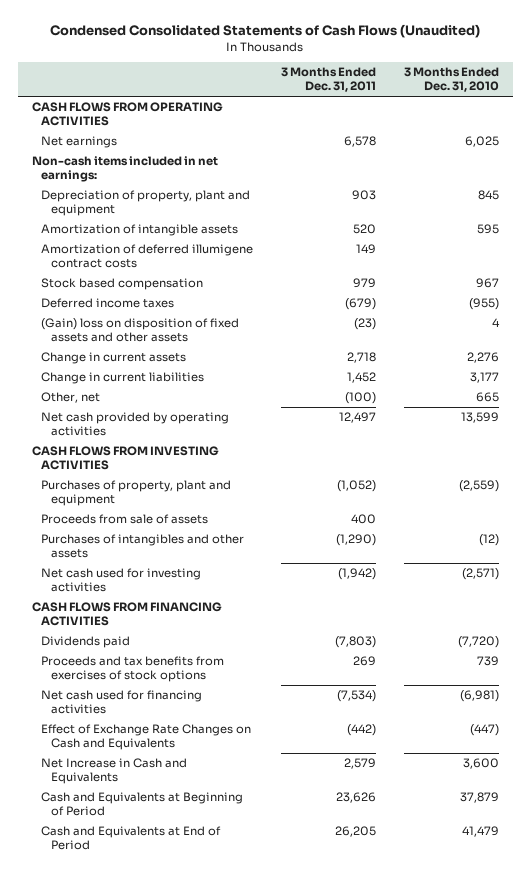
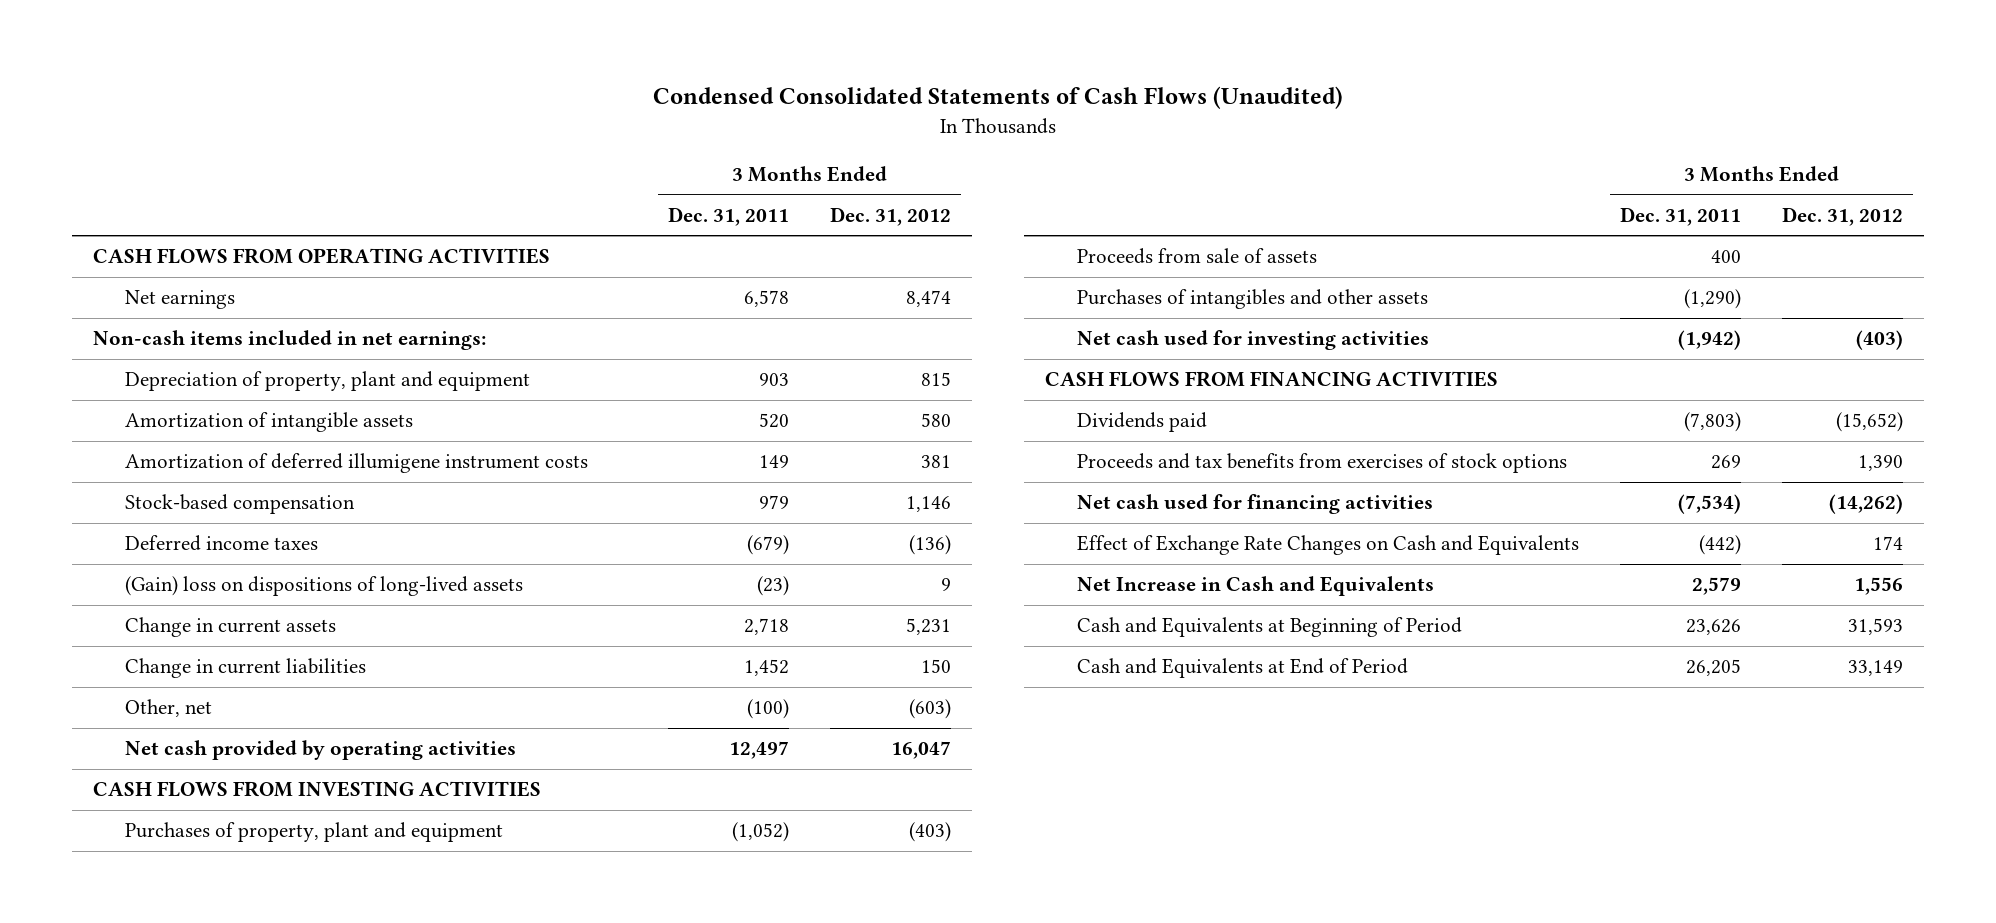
[403,67,499,93] 3 Months Ended Dec. 31, 2010 -> none
none -> [830,206,952,226] Dec. 31, 2012
[41,244,254,269] Amortization of deferred illumigene contract costs -> [124,453,588,474] Amortization of deferred illumigene instrument costs
[41,278,204,291] Stock based compensation -> [124,494,355,515] Stock-based compensation
[41,318,240,343] (Gain) loss on disposition of fixed assets and other assets -> [124,576,523,597] (Gain) loss on dispositions of long-lived assets

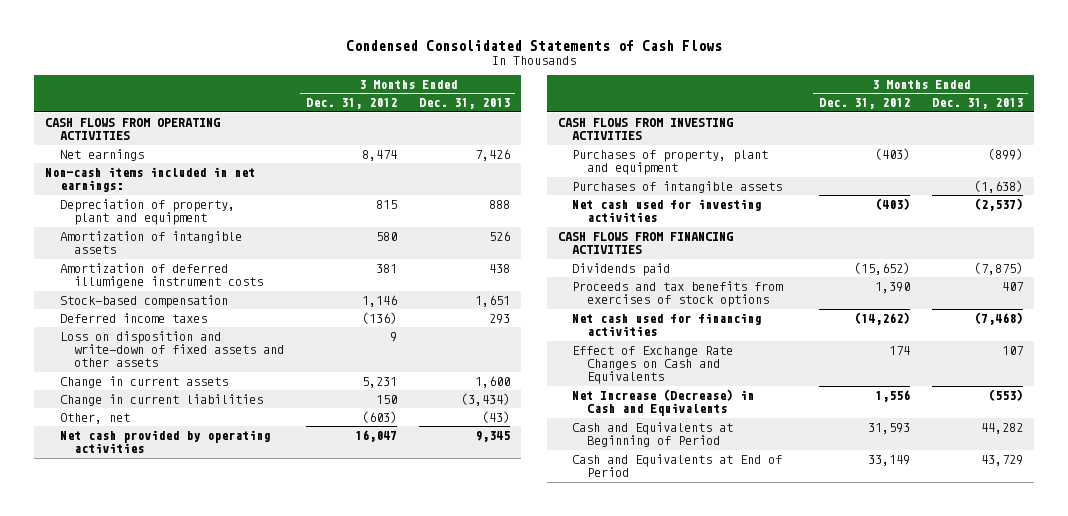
[652,86,1343,110] Condensed Consolidated Statements of Cash Flows (Unaudited) -> [345,39,722,51] Condensed Consolidated Statements of Cash Flows
[667,206,789,226] Dec. 31, 2011 -> none
none -> [418,98,510,110] Dec. 31, 2013
[124,576,523,597] (Gain) loss on dispositions of long-lived assets -> [59,330,284,368] Loss on disposition and write-down of fixed assets and other assets
[1076,248,1317,265] Proceeds from sale of assets -> none
[1076,289,1428,310] Purchases of intangibles and other assets -> [572,180,783,193] Purchases of intangible assets
[1076,576,1434,597] Net Increase in Cash and Equivalents -> [572,388,755,417] Net Increase (Decrease) in Cash and Equivalents

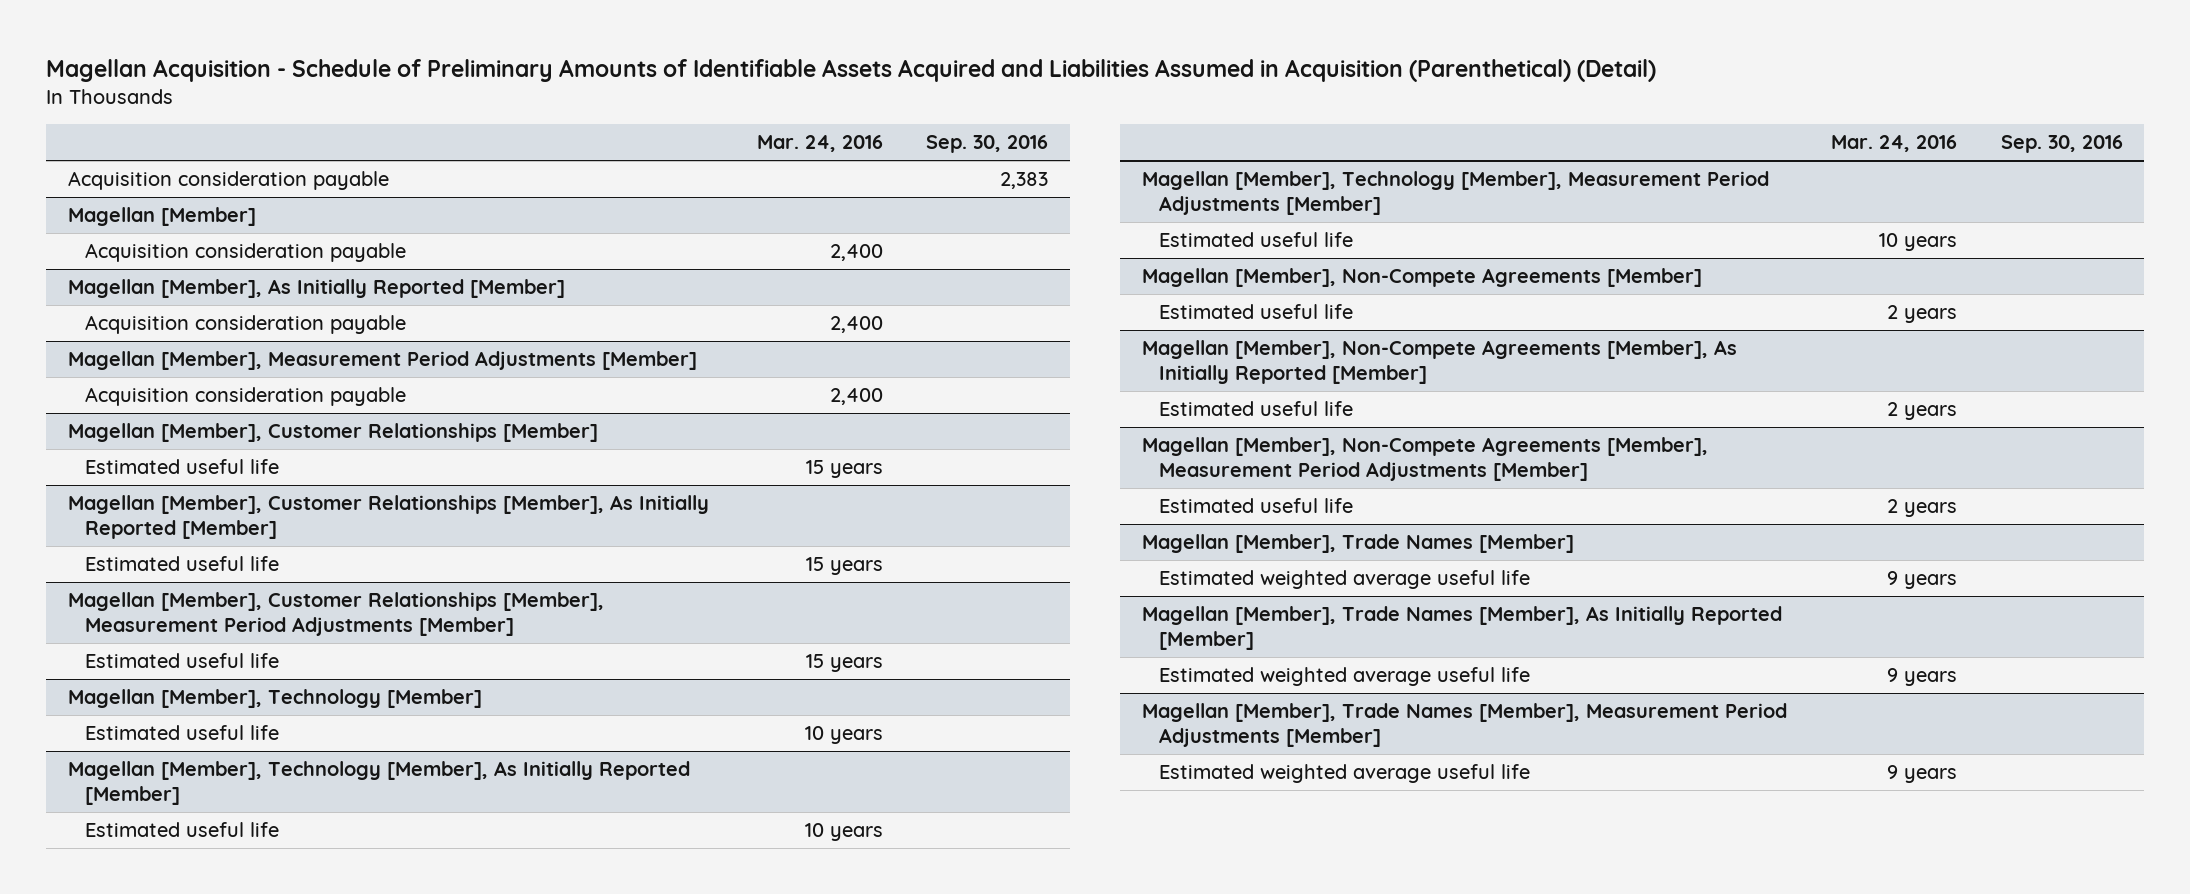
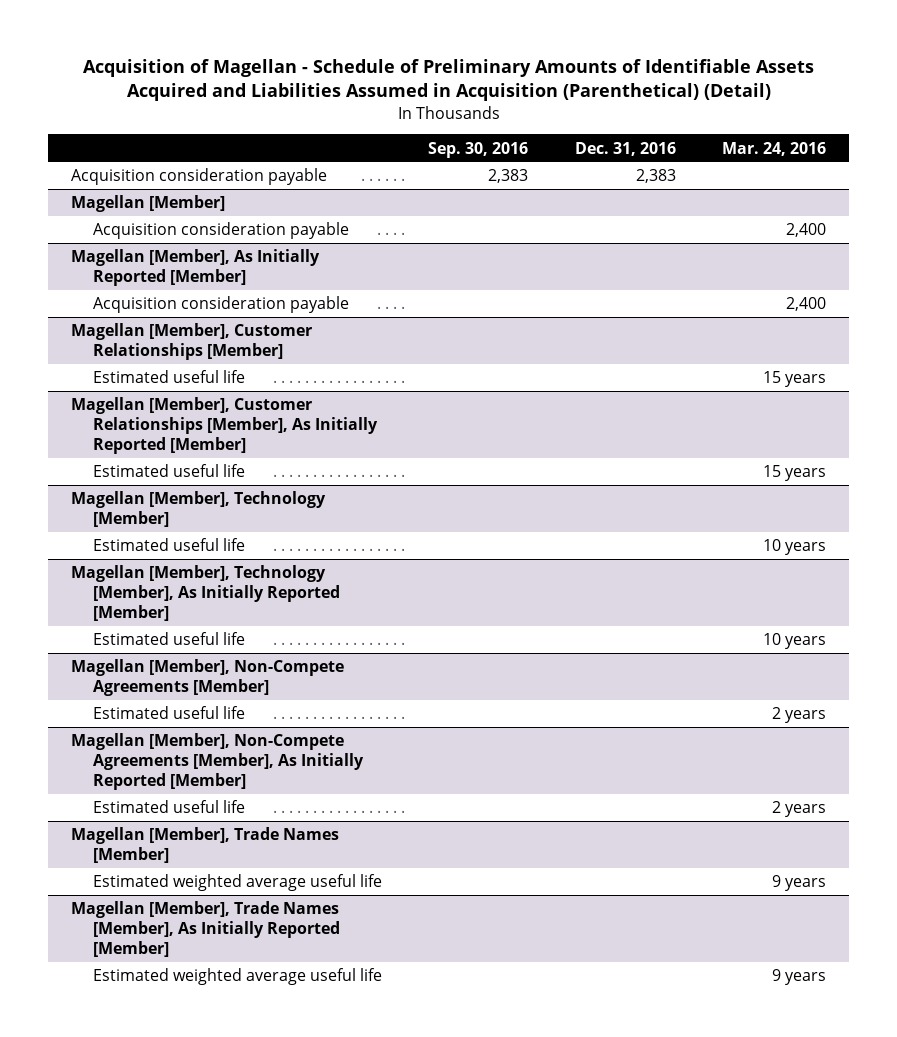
[45,59,1656,83] Magellan Acquisition - Schedule of Preliminary Amounts of Identifiable Assets Acquired and Liabilities Assumed in Acquisition (Parenthetical) (Detail) -> [82,58,814,102] Acquisition of Magellan - Schedule of Preliminary Amounts of Identifiable Assets Acquired and Liabilities Assumed in Acquisition (Parenthetical) (Detail)
none -> [574,141,676,156] Dec. 31, 2016
[67,351,697,371] Magellan [Member], Measurement Period Adjustments [Member] -> none
[85,387,407,407] Acquisition consideration payable -> none
[67,592,604,636] Magellan [Member], Customer Relationships [Member], Measurement Period Adjustments [Member] -> none
[85,653,280,669] Estimated useful life -> none
[1142,171,1770,215] Magellan [Member], Technology [Member], Measurement Period Adjustments [Member] -> none
[1159,232,1354,248] Estimated useful life -> none
[1142,437,1709,481] Magellan [Member], Non-Compete Agreements [Member], Measurement Period Adjustments [Member] -> none
[1159,498,1354,514] Estimated useful life -> none
[1142,703,1788,747] Magellan [Member], Trade Names [Member], Measurement Period Adjustments [Member] -> none
[1159,764,1531,784] Estimated weighted average useful life -> none

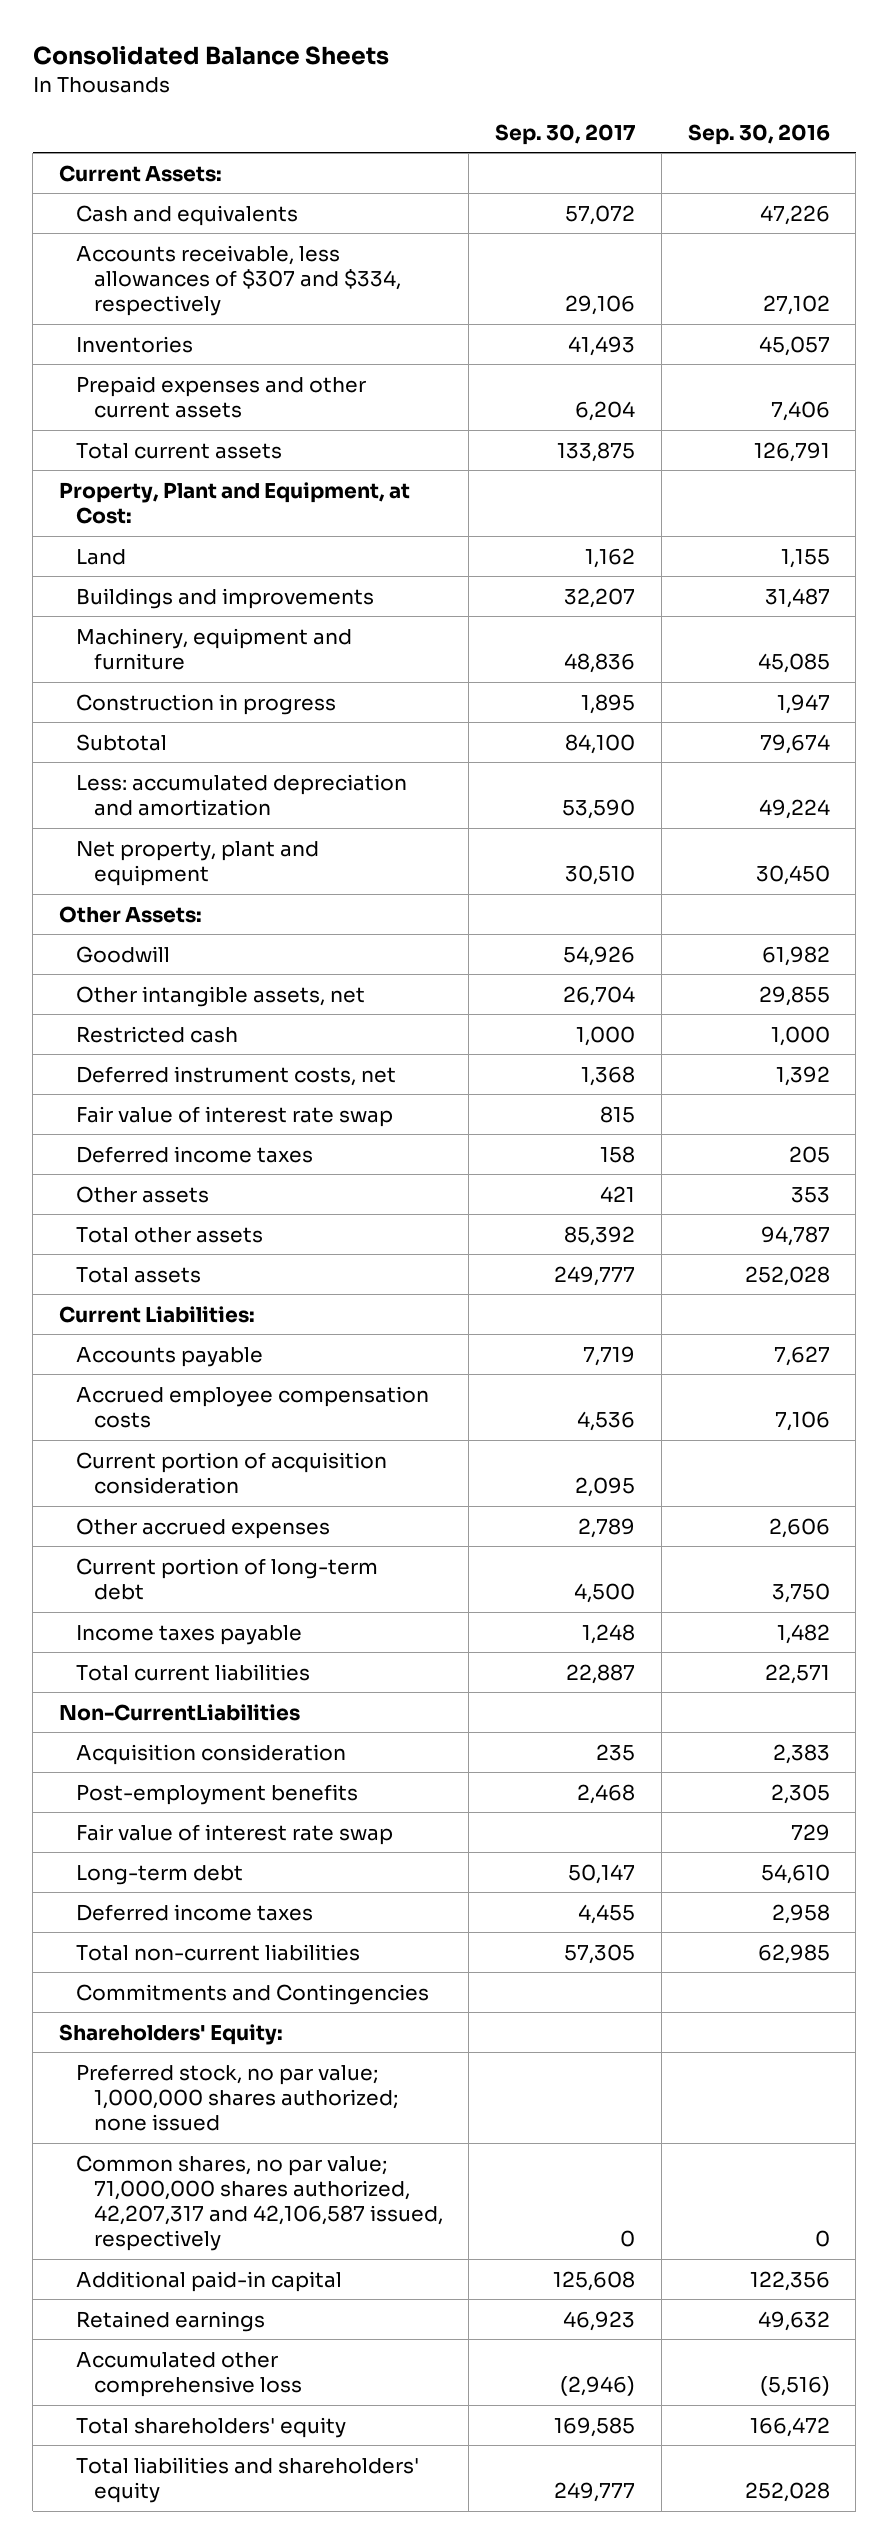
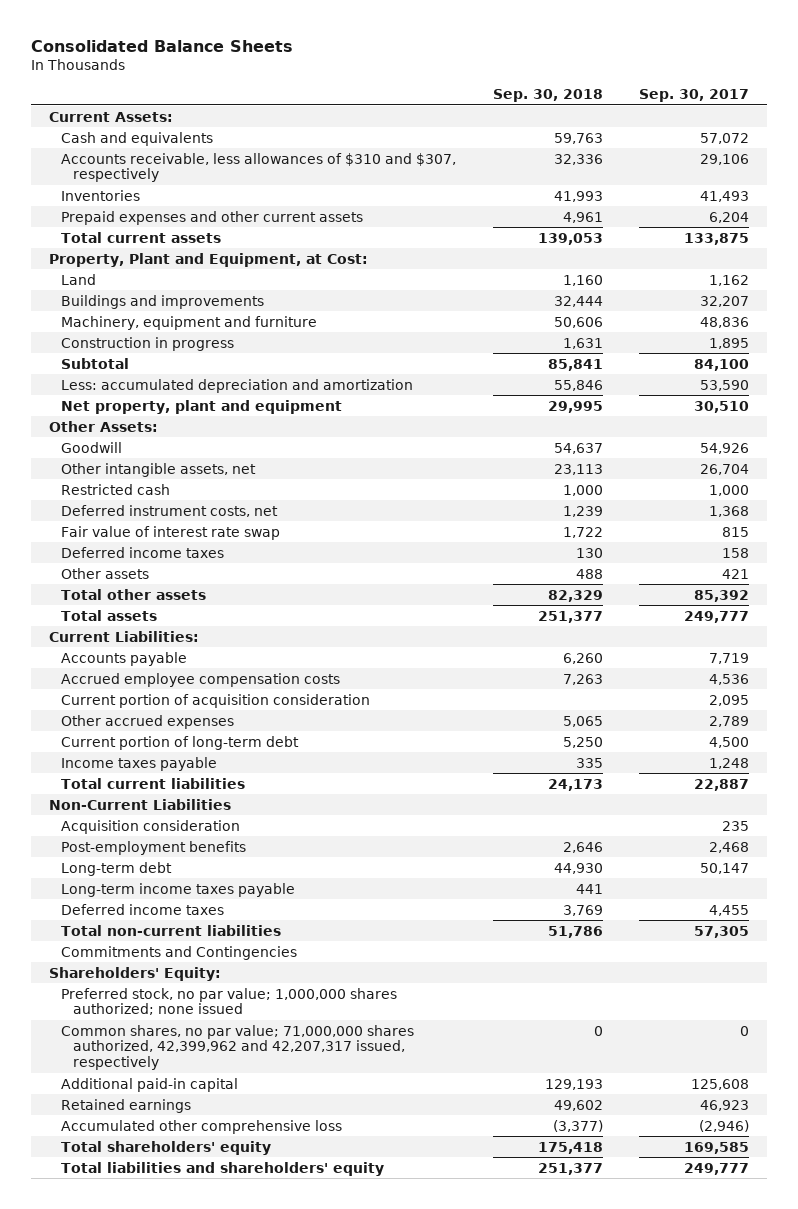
[687,123,830,145] Sep. 30, 2016 -> none
none -> [492,89,603,103] Sep. 30, 2018
[76,244,401,317] Accounts receivable, less allowances of $307 and $334, respectively -> [61,152,457,183] Accounts receivable, less allowances of $310 and $307, respectively
[58,1703,300,1721] Non-CurrentLiabilities -> [49,798,232,810] Non-Current Liabilities
[76,1823,394,1845] Fair value of interest rate swap -> none
none -> [61,882,296,897] Long-term income taxes payable
[76,2154,443,2252] Common shares, no par value; 71,000,000 shares authorized, 42,207,317 and 42,106,587 issued, respectively -> [61,1024,415,1071] Common shares, no par value; 71,000,000 shares authorized, 42,399,962 and 42,207,317 issued, respectively

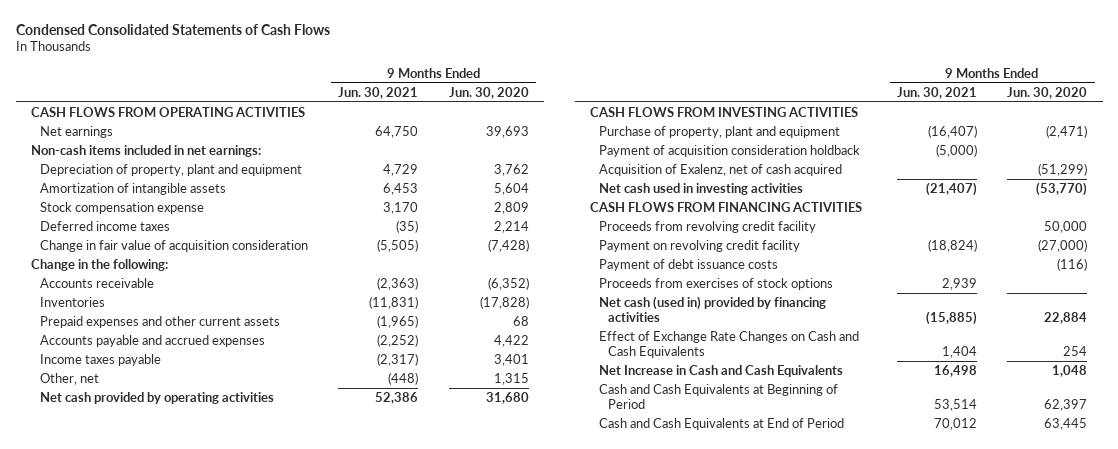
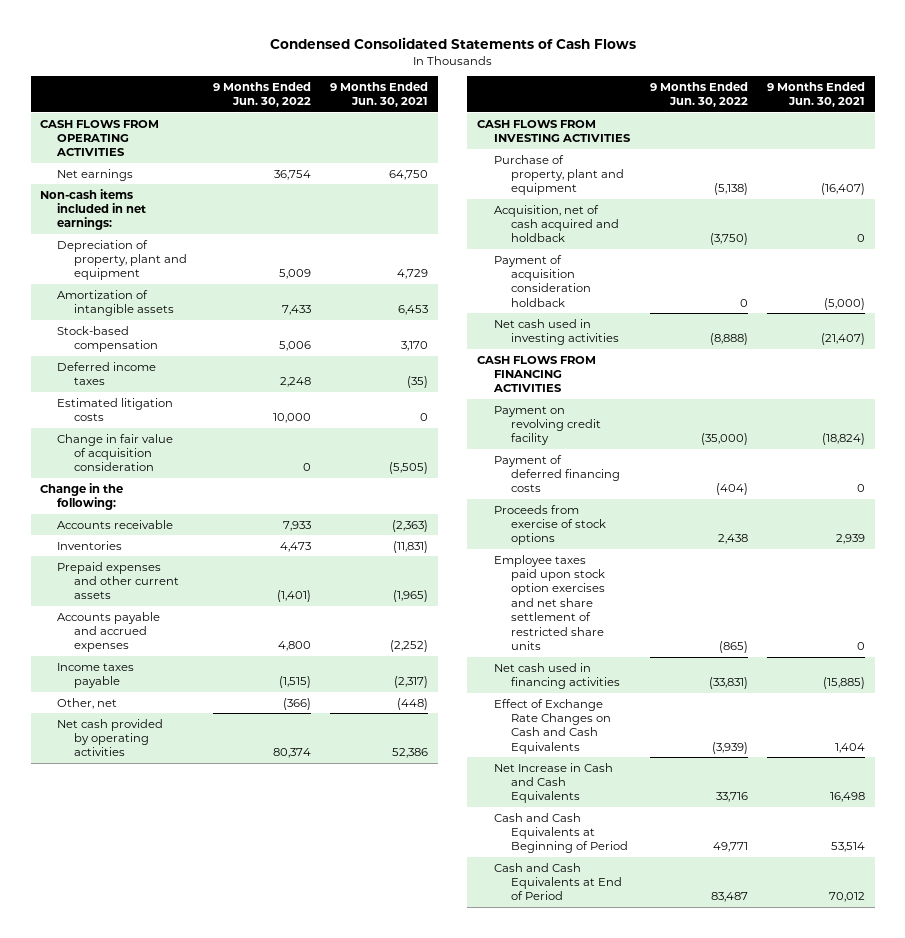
[448,86,529,99] Jun. 30, 2020 -> none
none -> [212,82,311,108] 9 Months Ended Jun. 30, 2022
[40,201,205,214] Stock compensation expense -> [57,325,159,353] Stock-based compensation
none -> [57,397,174,422] Estimated litigation costs
none -> [494,204,620,243] Acquisition, net of cash acquired and holdback
[598,163,842,176] Acquisition of Exalenz, net of cash acquired -> none
[598,220,816,233] Proceeds from revolving credit facility -> none
[598,258,778,271] Payment of debt issuance costs -> none
none -> [494,454,621,493] Payment of deferred financing costs
[598,277,833,290] Proceeds from exercises of stock options -> [494,504,607,546] Proceeds from exercise of stock options
none -> [494,554,606,650] Employee taxes paid upon stock option exercises and net share settlement of restricted share units
[598,295,826,323] Net cash (used in) provided by financing activities -> [494,662,621,690] Net cash used in financing activities

